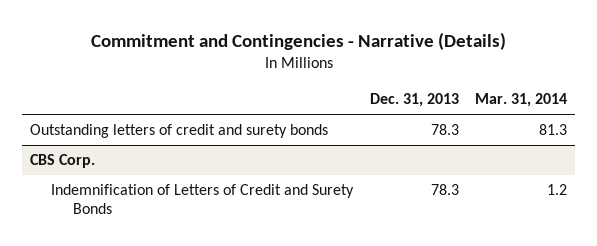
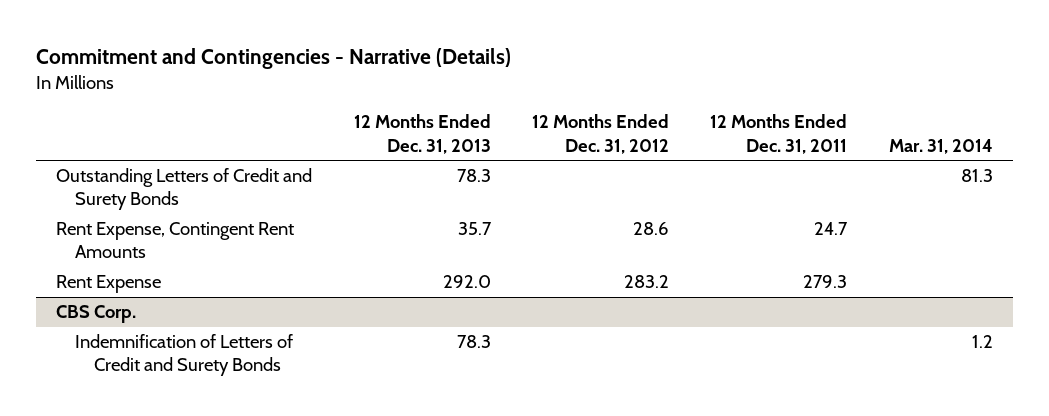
[369,93,459,108] Dec. 31, 2013 -> none
none -> [353,114,491,154] 12 Months Ended Dec. 31, 2013
none -> [532,114,670,154] 12 Months Ended Dec. 31, 2012
none -> [710,114,848,154] 12 Months Ended Dec. 31, 2011
[30,124,329,139] Outstanding letters of credit and surety bonds -> [56,168,313,211] Outstanding Letters of Credit and Surety Bonds
none -> [56,222,295,259] Rent Expense, Contingent Rent Amounts
none -> [56,275,162,294] Rent Expense

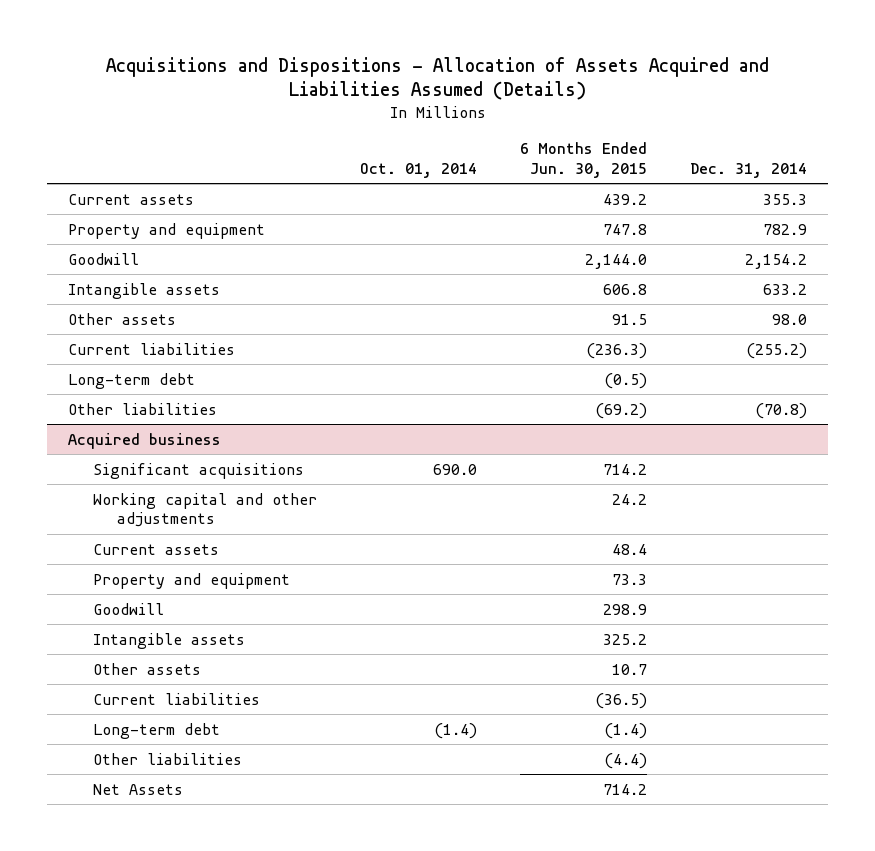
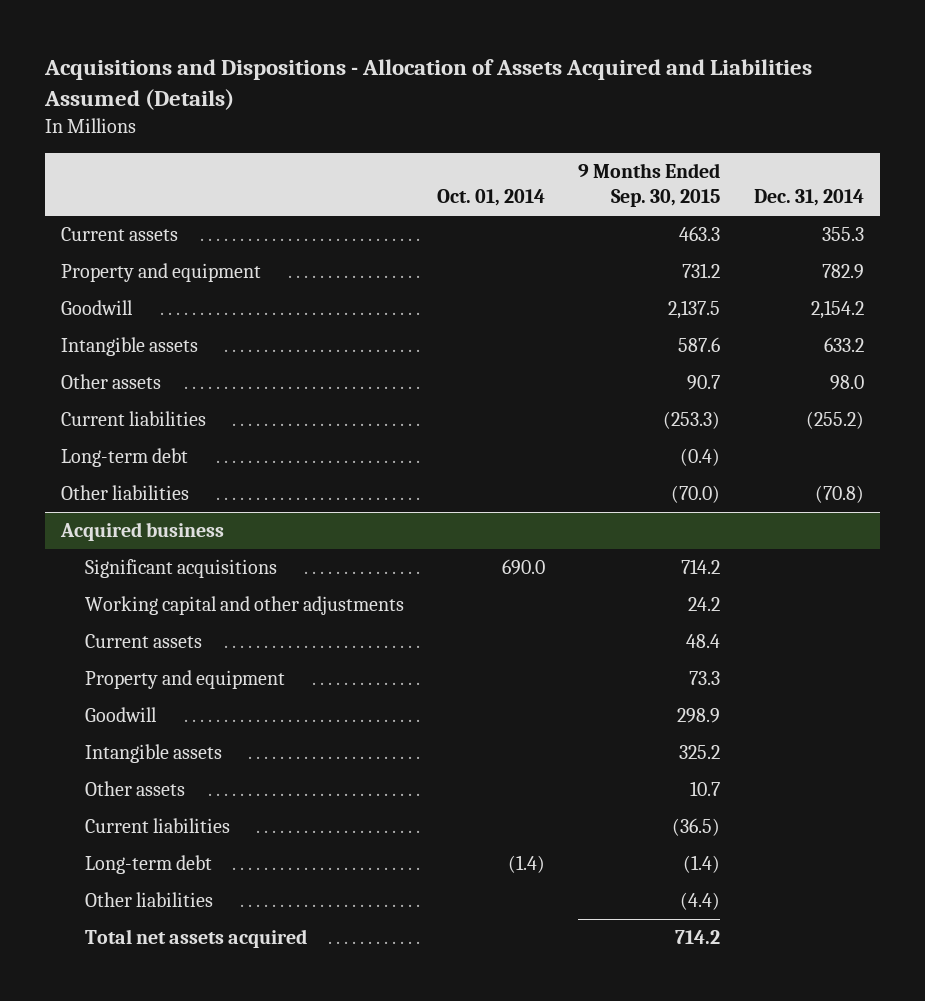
[519,142,647,178] 6 Months Ended Jun. 30, 2015 -> none
none -> [578,163,721,208] 9 Months Ended Sep. 30, 2015
[92,783,183,795] Net Assets -> [84,929,307,949] Total net assets acquired

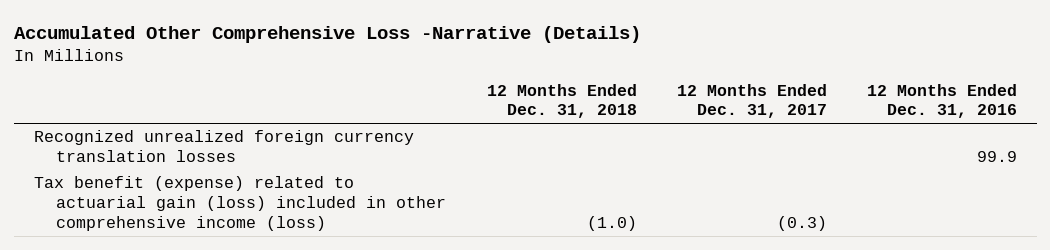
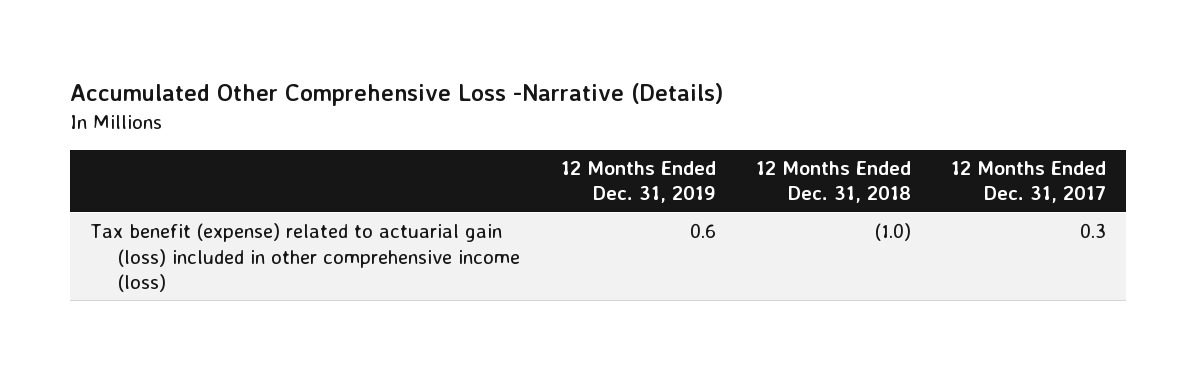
[866,83,1017,119] 12 Months Ended Dec. 31, 2016 -> none
none -> [560,160,716,204] 12 Months Ended Dec. 31, 2019
[33,130,414,163] Recognized unrealized foreign currency translation losses -> none
[776,216,827,232] (0.3) -> [1079,223,1106,239] 0.3

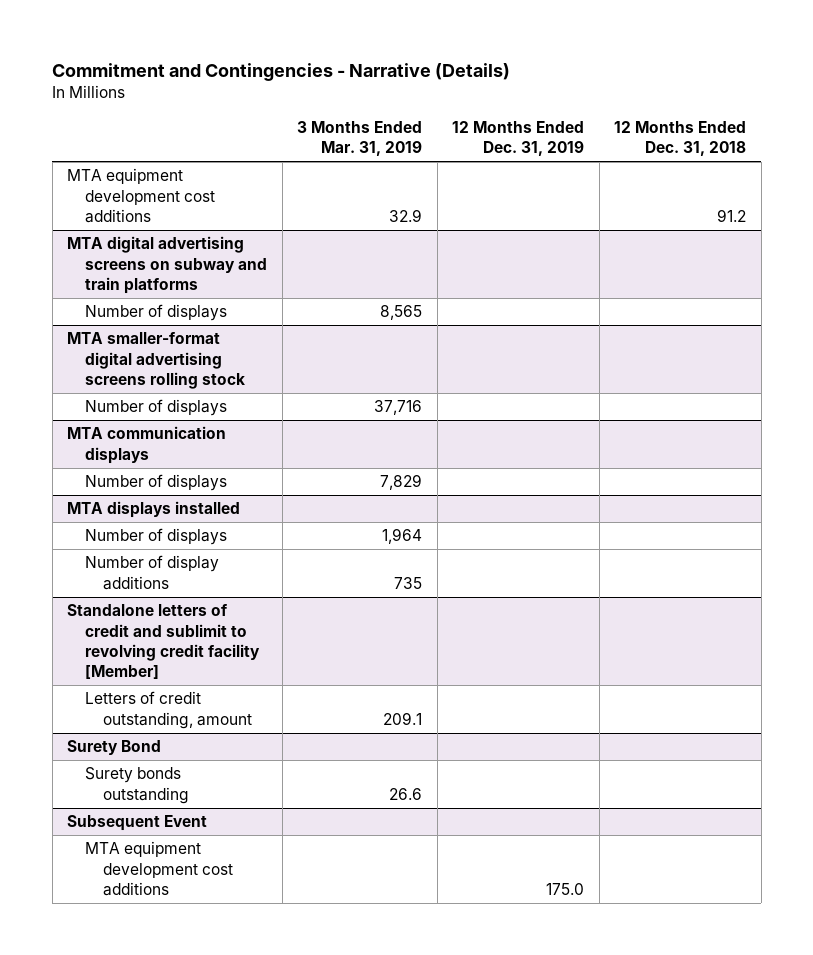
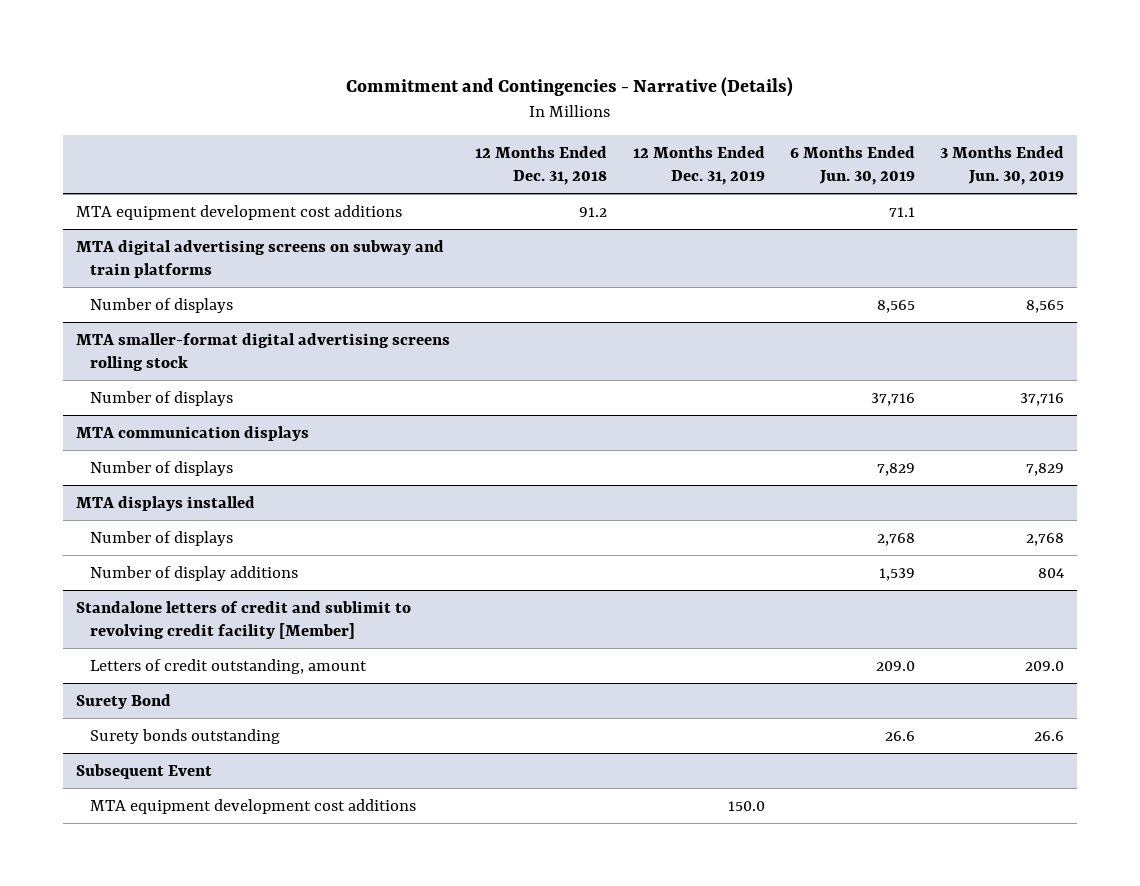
[297,120,423,157] 3 Months Ended Mar. 31, 2019 -> none
none -> [789,145,915,185] 6 Months Ended Jun. 30, 2019
none -> [940,145,1065,185] 3 Months Ended Jun. 30, 2019
[546,882,585,895] 175.0 -> [727,800,765,811] 150.0

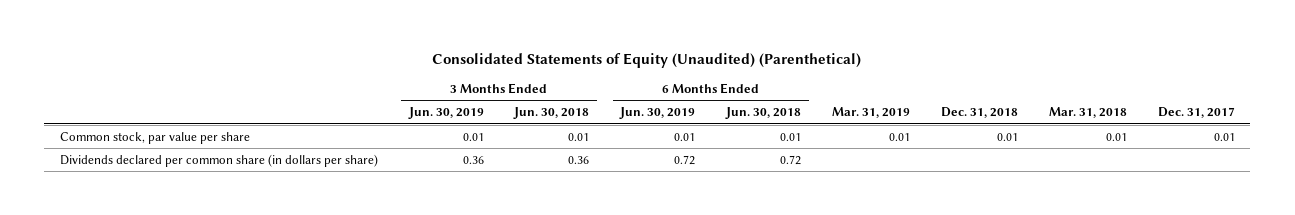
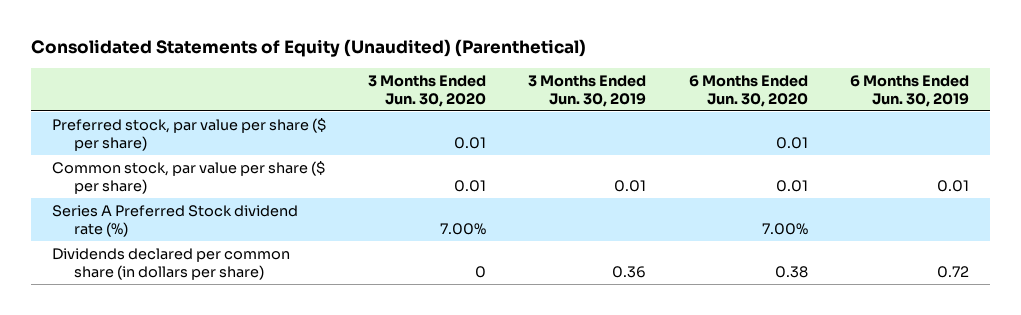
[513,107,590,120] Jun. 30, 2018 -> none
[725,107,802,120] Jun. 30, 2018 -> none
[832,107,911,119] Mar. 31, 2019 -> none
[941,107,1019,119] Dec. 31, 2018 -> none
[1049,107,1128,119] Mar. 31, 2018 -> none
[1157,107,1235,119] Dec. 31, 2017 -> none
none -> [368,74,487,107] 3 Months Ended Jun. 30, 2020
none -> [688,74,808,107] 6 Months Ended Jun. 30, 2020
none -> [51,117,326,151] Preferred stock, par value per share ($ per share)
[59,131,250,144] Common stock, par value per share -> [51,160,325,194] Common stock, par value per share ($ per share)
none -> [51,204,298,237] Series A Preferred Stock dividend rate (%)

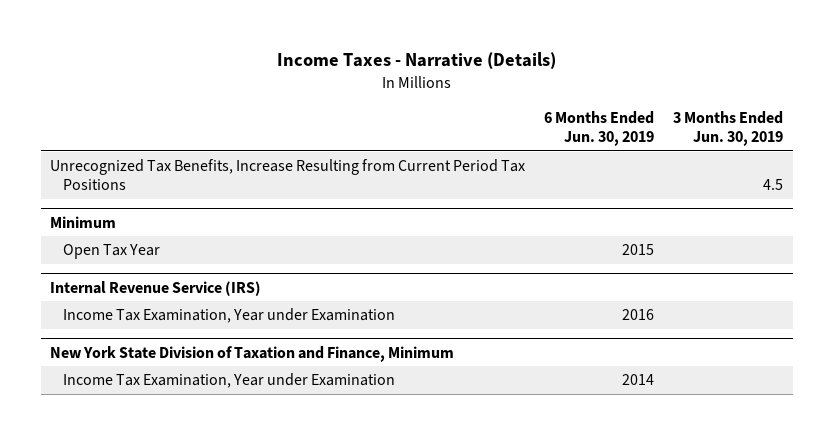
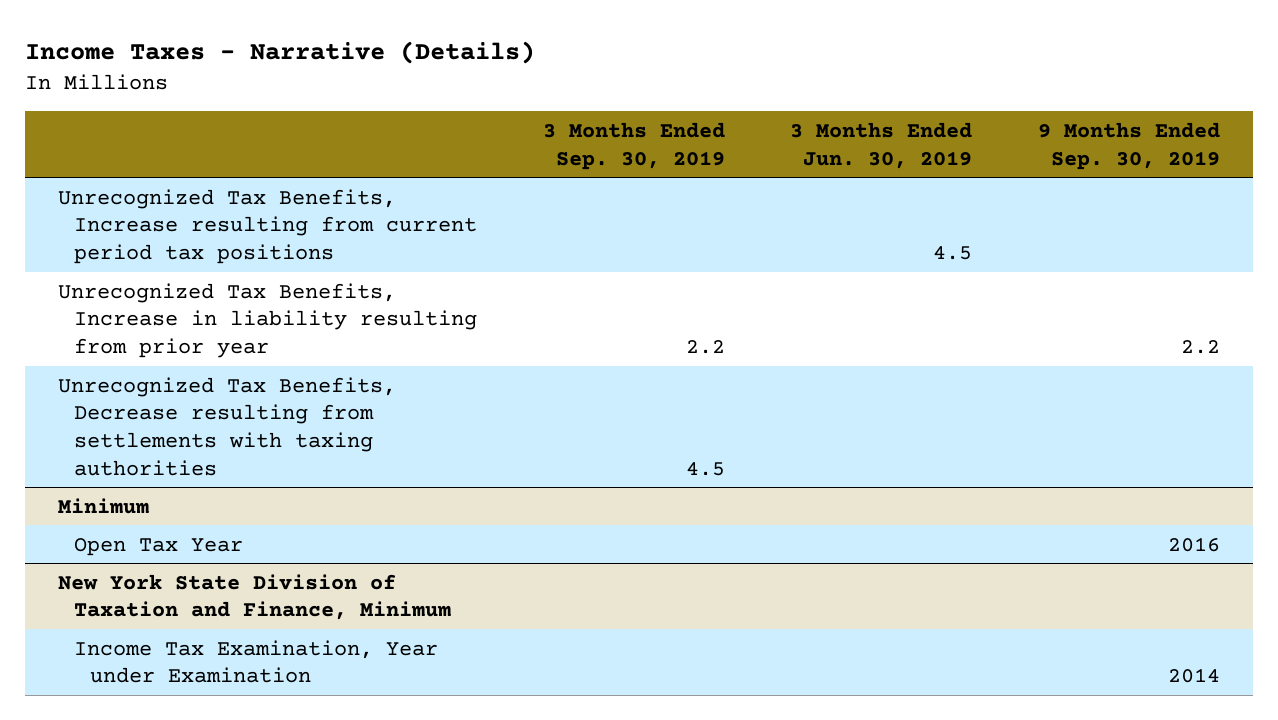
[544,111,655,146] 6 Months Ended Jun. 30, 2019 -> none
none -> [542,121,725,170] 3 Months Ended Sep. 30, 2019
none -> [1038,121,1221,170] 9 Months Ended Sep. 30, 2019
[50,159,526,191] Unrecognized Tax Benefits, Increase Resulting from Current Period Tax Positions -> [57,188,477,265] Unrecognized Tax Benefits, Increase resulting from current period tax positions
none -> [57,282,477,359] Unrecognized Tax Benefits, Increase in liability resulting from prior year
none -> [57,376,396,476] Unrecognized Tax Benefits, Decrease resulting from settlements with taxing authorities
[50,280,262,296] Internal Revenue Service (IRS) -> none
[63,308,396,324] Income Tax Examination, Year under Examination -> none

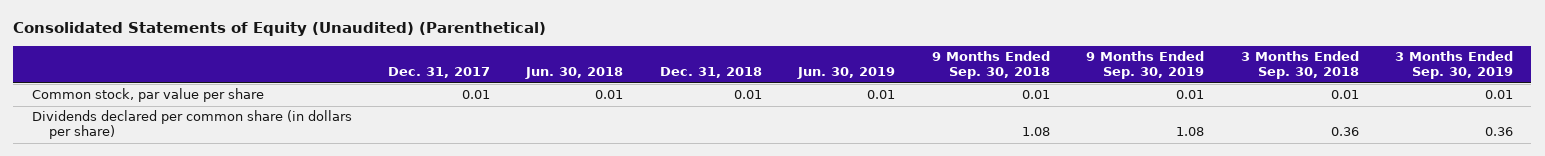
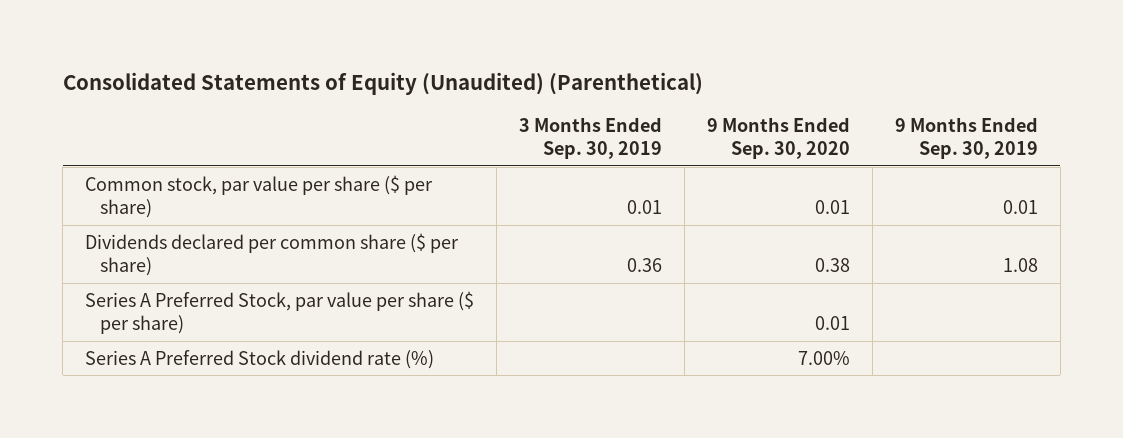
[387,67,490,79] Dec. 31, 2017 -> none
[525,67,624,80] Jun. 30, 2018 -> none
[659,67,762,79] Dec. 31, 2018 -> none
[797,67,896,80] Jun. 30, 2019 -> none
[931,51,1050,80] 9 Months Ended Sep. 30, 2018 -> none
[1240,51,1359,80] 3 Months Ended Sep. 30, 2018 -> none
none -> [706,116,850,160] 9 Months Ended Sep. 30, 2020
[31,88,264,103] Common stock, par value per share -> [85,174,434,218] Common stock, par value per share ($ per share)
[31,110,352,140] Dividends declared per common share (in dollars per share) -> [85,232,460,276] Dividends declared per common share ($ per share)
none -> [85,290,475,334] Series A Preferred Stock, par value per share ($ per share)
none -> [85,349,435,369] Series A Preferred Stock dividend rate (%)

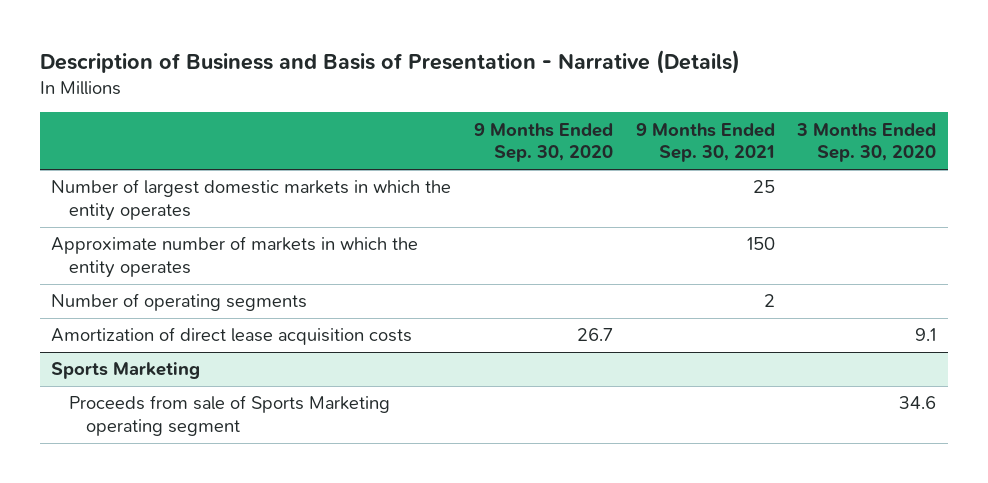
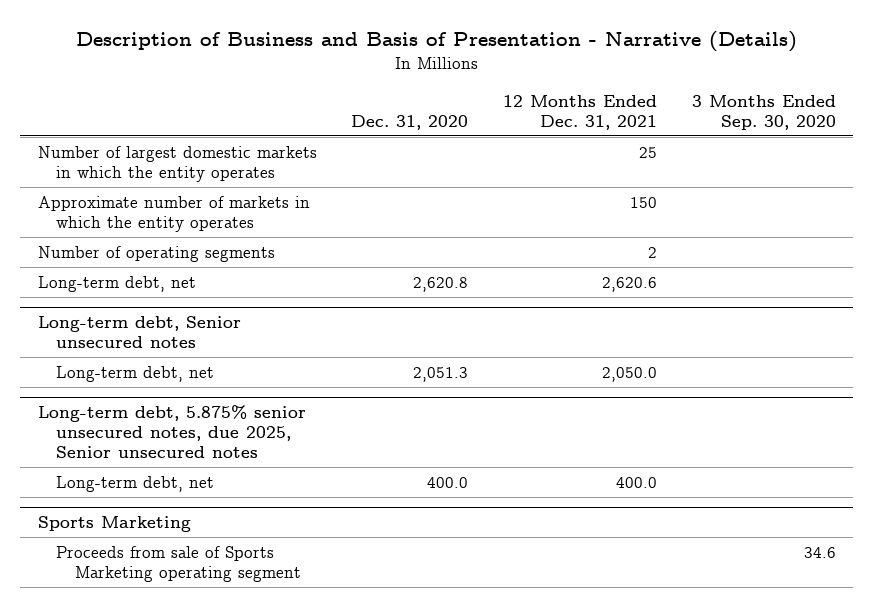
[474,122,614,163] 9 Months Ended Sep. 30, 2020 -> none
[635,122,775,163] 9 Months Ended Sep. 30, 2021 -> none
none -> [351,114,469,130] Dec. 31, 2020
none -> [502,94,657,130] 12 Months Ended Dec. 31, 2021
[51,327,413,346] Amortization of direct lease acquisition costs -> none
none -> [37,275,196,292] Long-term debt, net
none -> [37,315,241,348] Long-term debt, Senior unsecured notes
none -> [56,365,215,382] Long-term debt, net
none -> [37,404,306,459] Long-term debt, 5.875% senior unsecured notes, due 2025, Senior unsecured notes
none -> [56,475,215,492] Long-term debt, net

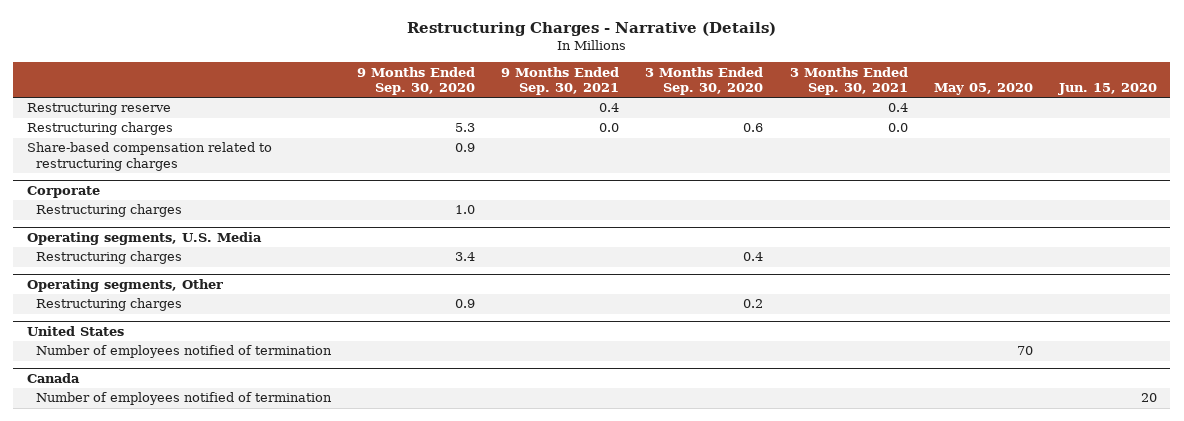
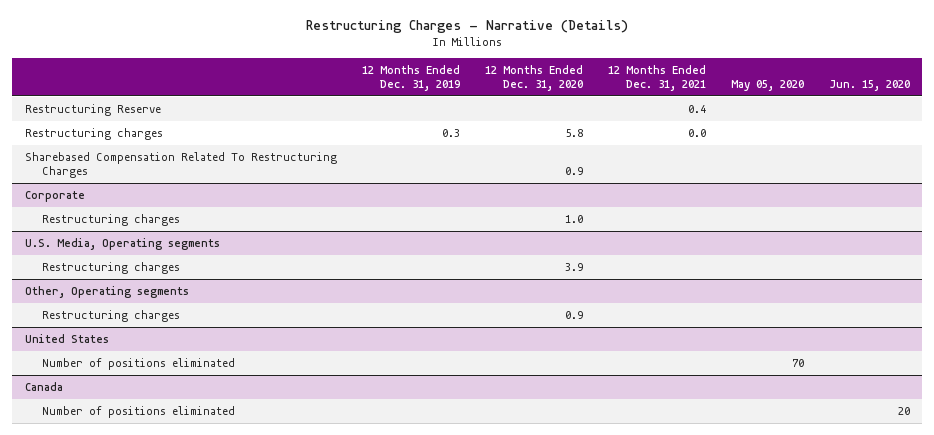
[356,66,475,96] 9 Months Ended Sep. 30, 2020 -> none
[501,66,620,96] 9 Months Ended Sep. 30, 2021 -> none
[645,66,764,96] 3 Months Ended Sep. 30, 2020 -> none
[789,66,908,96] 3 Months Ended Sep. 30, 2021 -> none
none -> [361,64,460,92] 12 Months Ended Dec. 31, 2019
none -> [484,64,583,92] 12 Months Ended Dec. 31, 2020
none -> [607,64,706,92] 12 Months Ended Dec. 31, 2021
[26,103,171,116] Restructuring reserve -> [24,103,161,116] Restructuring Reserve
[26,142,272,171] Share-based compensation related to restructuring charges -> [24,151,337,179] Sharebased Compensation Related To Restructuring Charges
[26,232,262,246] Operating segments, U.S. Media -> [24,237,220,250] U.S. Media, Operating segments
[26,279,223,293] Operating segments, Other -> [24,285,189,298] Other, Operating segments
[35,345,332,359] Number of employees notified of termination -> [41,357,235,370] Number of positions eliminated
[35,392,332,406] Number of employees notified of termination -> [41,405,235,418] Number of positions eliminated

